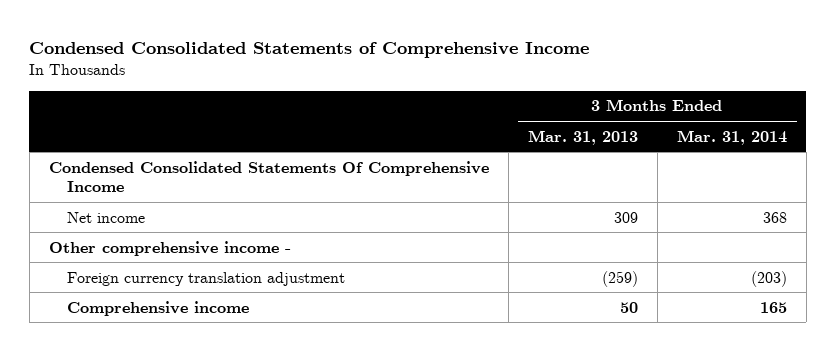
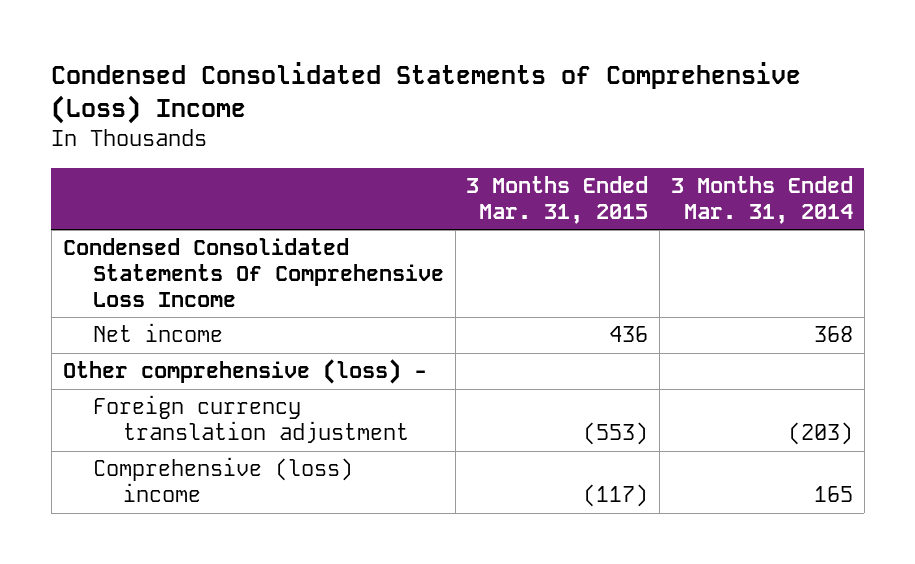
[29,41,590,58] Condensed Consolidated Statements of Comprehensive Income -> [51,62,802,125] Condensed Consolidated Statements of Comprehensive (Loss) Income
[527,129,638,145] Mar. 31, 2013 -> none
none -> [466,175,649,224] 3 Months Ended Mar. 31, 2015
[48,160,489,193] Condensed Consolidated Statements Of Comprehensive Income -> [62,238,444,308] Condensed Consolidated Statements Of Comprehensive Loss Income
[48,240,291,256] Other comprehensive income - -> [62,359,427,385] Other comprehensive (loss) -
[66,300,249,316] Comprehensive income -> [92,457,353,503] Comprehensive (loss) income

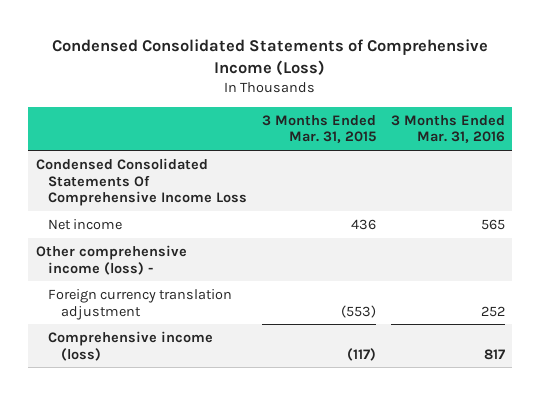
[51,62,802,125] Condensed Consolidated Statements of Comprehensive (Loss) Income -> [52,38,489,76] Condensed Consolidated Statements of Comprehensive Income (Loss)
[670,175,853,224] 3 Months Ended Mar. 31, 2014 -> none
none -> [390,114,505,144] 3 Months Ended Mar. 31, 2016
[62,238,444,308] Condensed Consolidated Statements Of Comprehensive Loss Income -> [35,157,248,207] Condensed Consolidated Statements Of Comprehensive Income Loss
[62,359,427,385] Other comprehensive (loss) - -> [35,244,187,275] Other comprehensive income (loss) -
[92,457,353,503] Comprehensive (loss) income -> [48,330,214,361] Comprehensive income (loss)

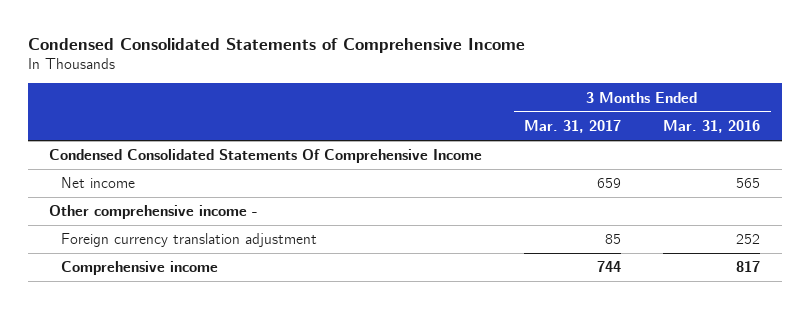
[52,38,489,76] Condensed Consolidated Statements of Comprehensive Income (Loss) -> [27,37,525,53] Condensed Consolidated Statements of Comprehensive Income
[261,114,376,144] 3 Months Ended Mar. 31, 2015 -> none
none -> [524,119,622,133] Mar. 31, 2017
[35,157,248,207] Condensed Consolidated Statements Of Comprehensive Income Loss -> [48,149,482,164] Condensed Consolidated Statements Of Comprehensive Income
[35,244,187,275] Other comprehensive income (loss) - -> [48,205,258,220] Other comprehensive income -
[48,330,214,361] Comprehensive income (loss) -> [61,261,219,276] Comprehensive income

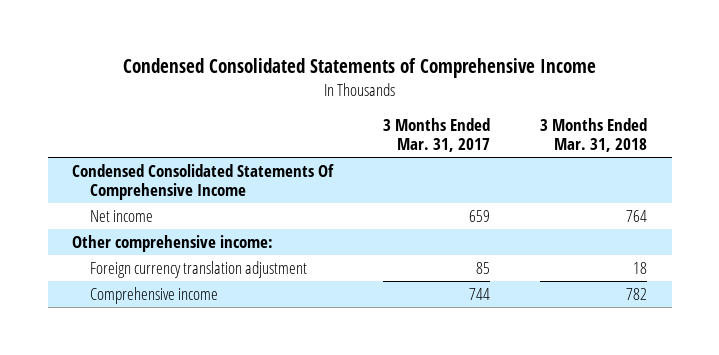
[663,119,761,133] Mar. 31, 2016 -> none
none -> [539,118,647,153] 3 Months Ended Mar. 31, 2018
[48,205,258,220] Other comprehensive income - -> [72,234,274,252] Other comprehensive income:

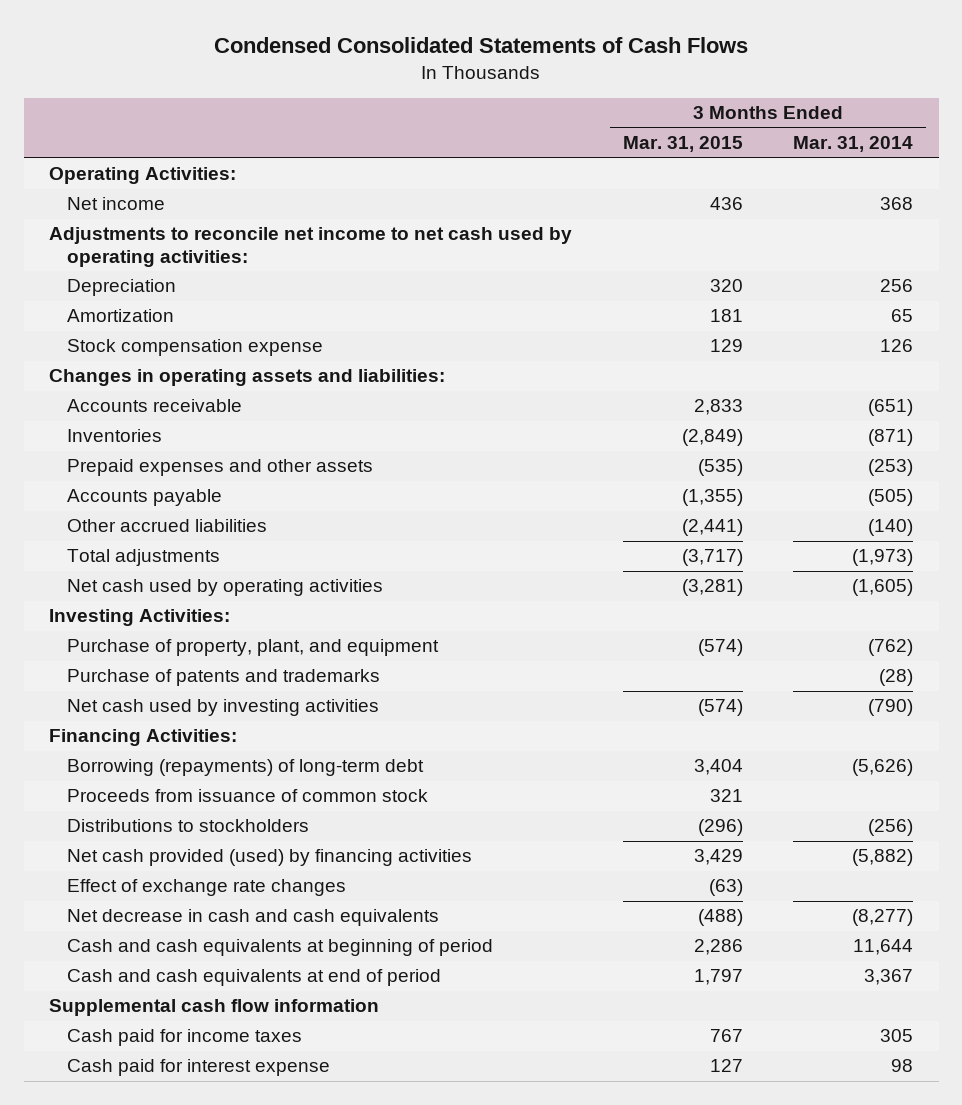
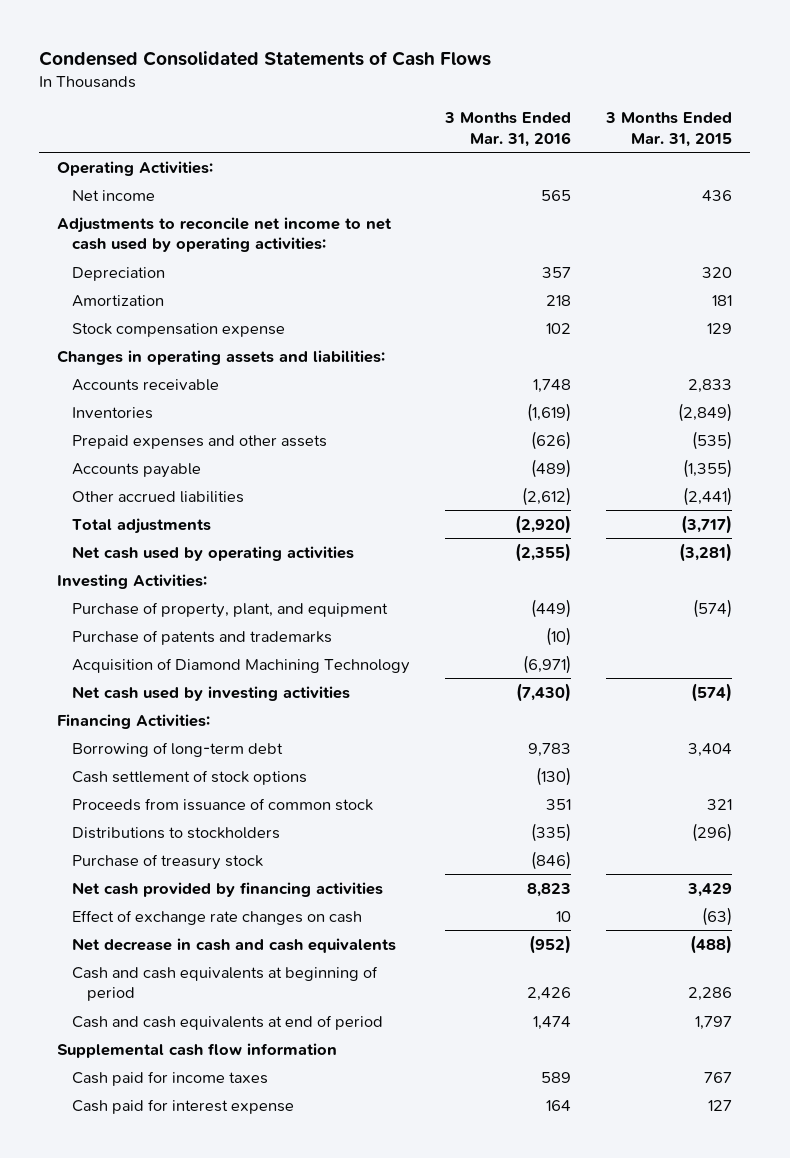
[793,136,914,153] Mar. 31, 2014 -> none
none -> [444,112,572,147] 3 Months Ended Mar. 31, 2016
none -> [71,657,410,674] Acquisition of Diamond Machining Technology
[66,759,424,777] Borrowing (repayments) of long-term debt -> [71,741,283,757] Borrowing of long-term debt
none -> [71,769,307,785] Cash settlement of stock options
none -> [71,853,263,870] Purchase of treasury stock
[66,849,472,867] Net cash provided (used) by financing activities -> [71,881,383,897] Net cash provided by financing activities
[66,879,346,897] Effect of exchange rate changes -> [71,909,362,925] Effect of exchange rate changes on cash

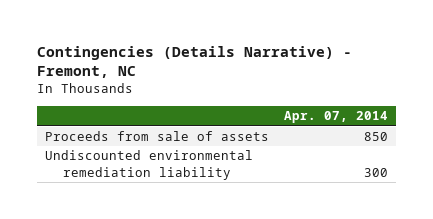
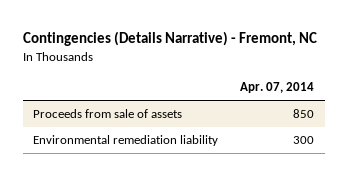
[44,150,253,180] Undiscounted environmental remediation liability -> [33,135,219,147] Environmental remediation liability

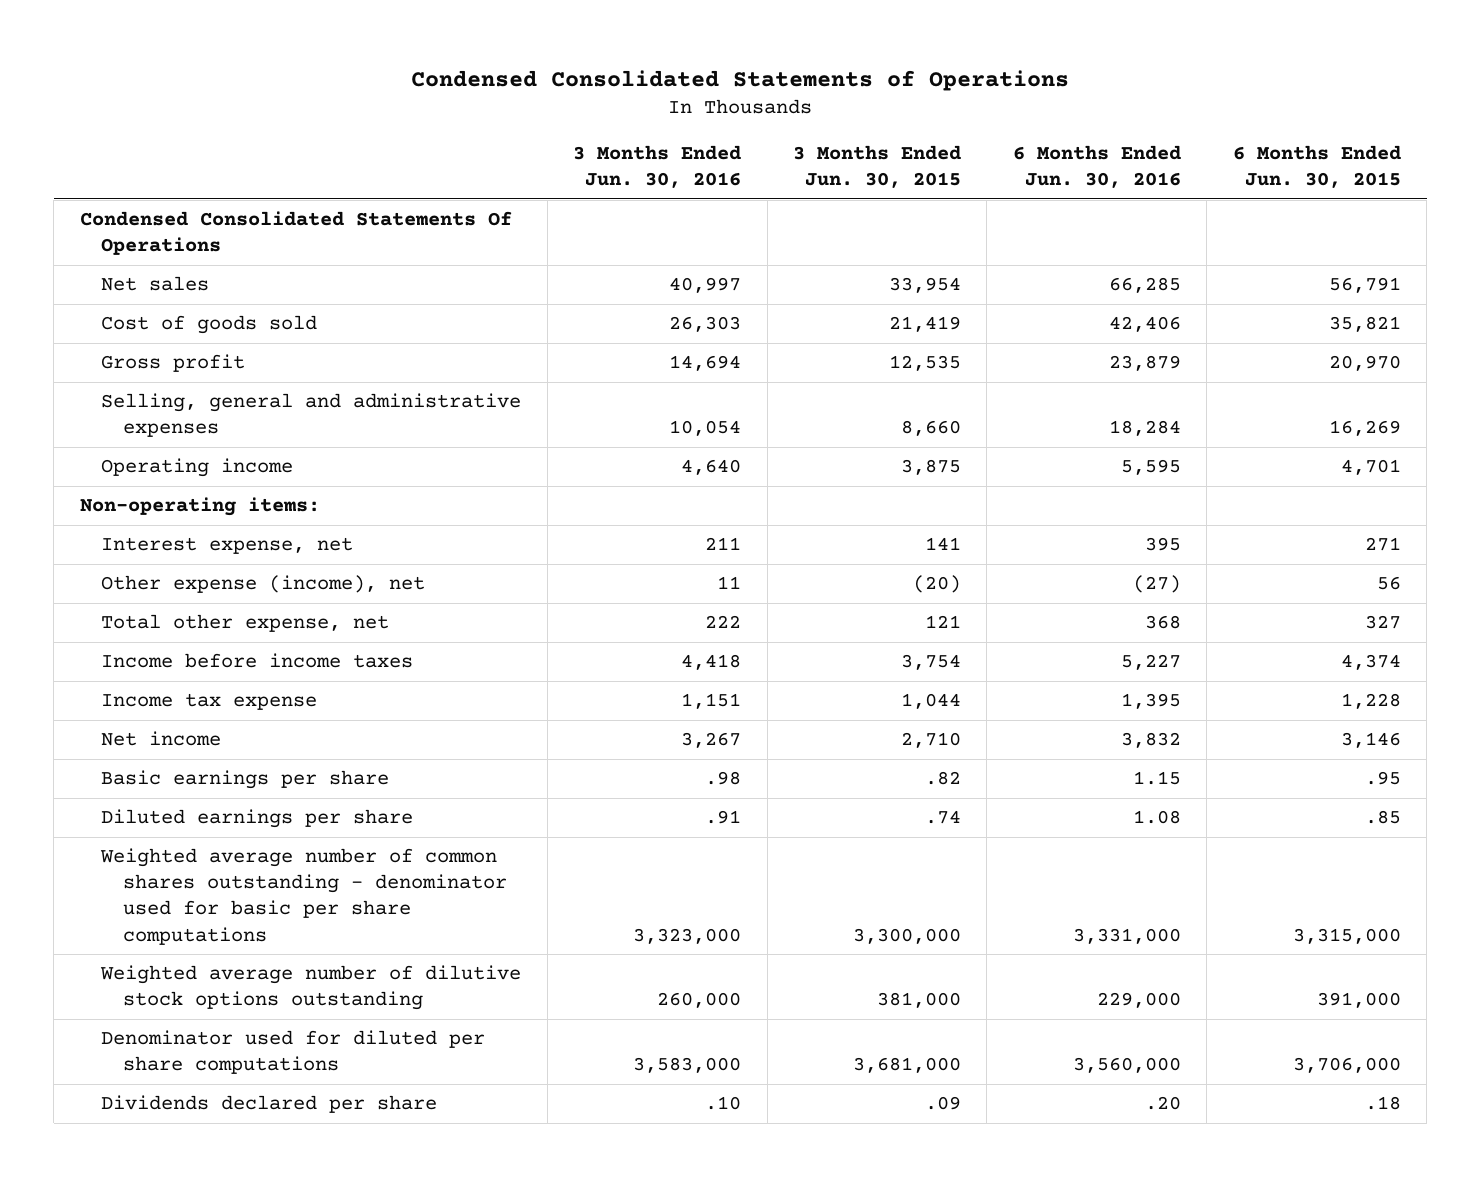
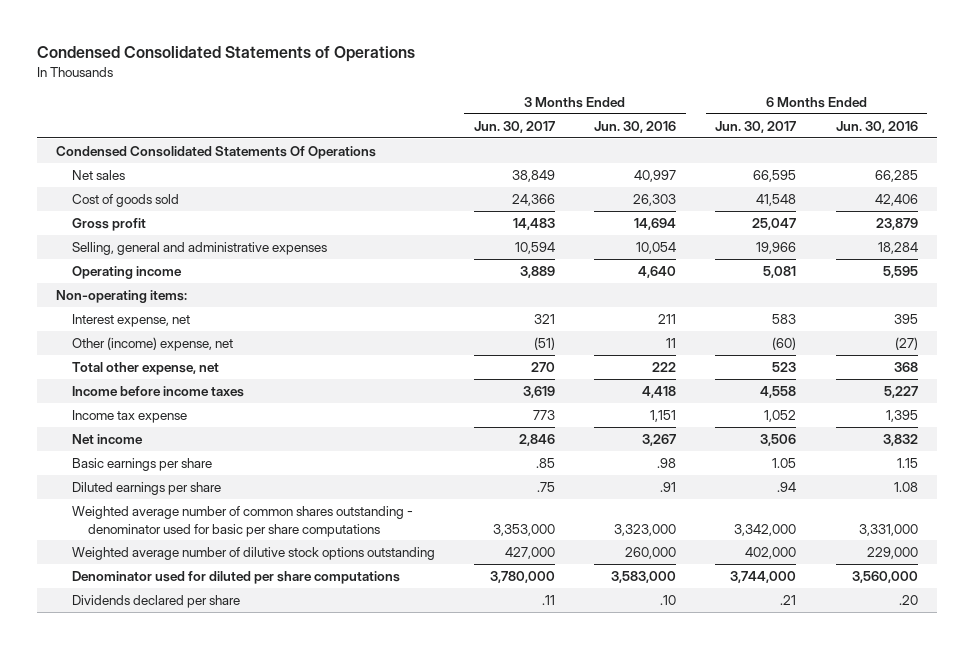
[792,145,961,189] 3 Months Ended Jun. 30, 2015 -> none
[1232,145,1401,189] 6 Months Ended Jun. 30, 2015 -> none
none -> [474,120,556,133] Jun. 30, 2017
none -> [715,120,797,133] Jun. 30, 2017
[101,575,426,594] Other expense (income), net -> [72,336,234,351] Other (income) expense, net

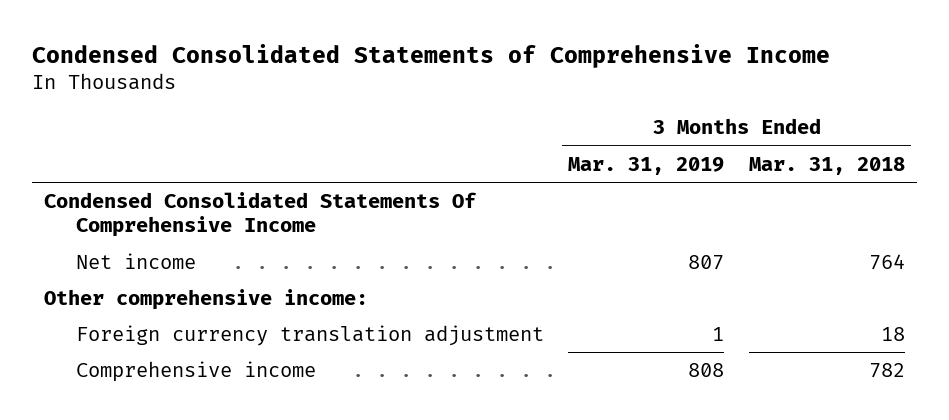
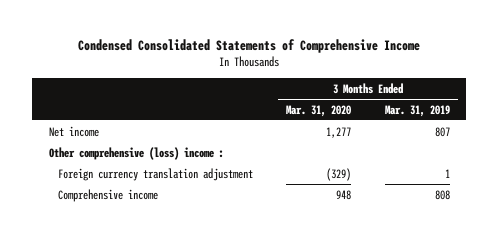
[748,156,905,175] Mar. 31, 2018 -> none
none -> [286,104,352,117] Mar. 31, 2020
[44,192,478,238] Condensed Consolidated Statements Of Comprehensive Income -> none
[44,289,369,311] Other comprehensive income: -> [48,146,224,160] Other comprehensive (loss) income :

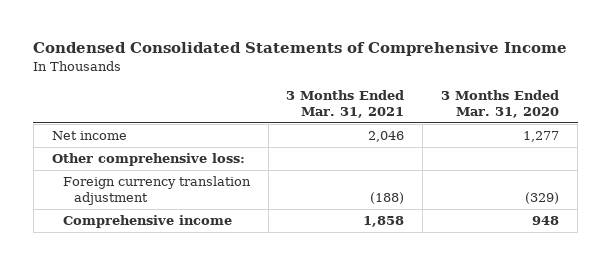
[384,104,450,117] Mar. 31, 2019 -> none
none -> [286,89,405,118] 3 Months Ended Mar. 31, 2021
[48,146,224,160] Other comprehensive (loss) income : -> [51,153,245,167] Other comprehensive loss:

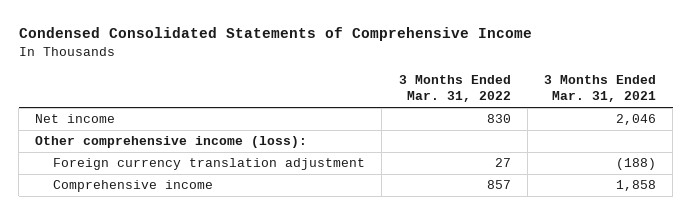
[441,89,560,118] 3 Months Ended Mar. 31, 2020 -> none
none -> [398,74,511,103] 3 Months Ended Mar. 31, 2022
[51,153,245,167] Other comprehensive loss: -> [35,136,308,149] Other comprehensive income (loss):

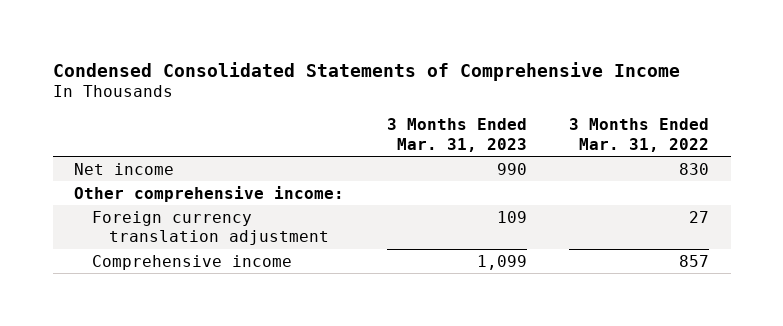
[543,74,656,103] 3 Months Ended Mar. 31, 2021 -> none
none -> [386,118,527,152] 3 Months Ended Mar. 31, 2023
[35,136,308,149] Other comprehensive income (loss): -> [74,185,345,202] Other comprehensive income:

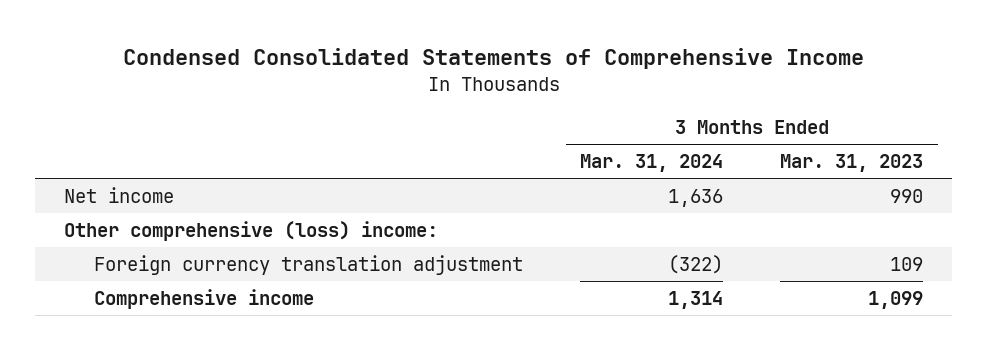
[569,118,710,152] 3 Months Ended Mar. 31, 2022 -> none
none -> [580,154,724,173] Mar. 31, 2024
[74,185,345,202] Other comprehensive income: -> [63,221,438,242] Other comprehensive (loss) income:

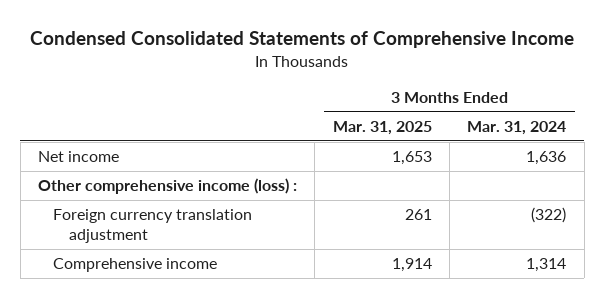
[780,154,924,173] Mar. 31, 2023 -> none
none -> [332,121,432,136] Mar. 31, 2025
[63,221,438,242] Other comprehensive (loss) income: -> [38,178,298,195] Other comprehensive income (loss) :

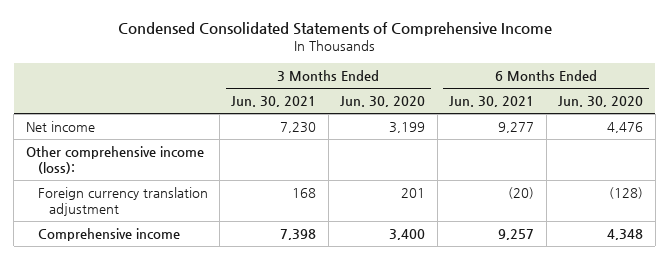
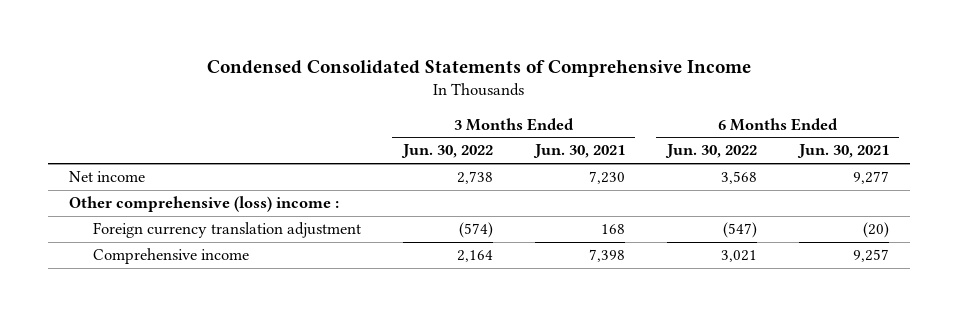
[340,96,426,108] Jun. 30, 2020 -> none
[558,96,644,108] Jun. 30, 2020 -> none
none -> [400,144,493,159] Jun. 30, 2022
none -> [664,144,757,159] Jun. 30, 2022
[25,146,204,174] Other comprehensive income (loss): -> [68,196,339,213] Other comprehensive (loss) income :

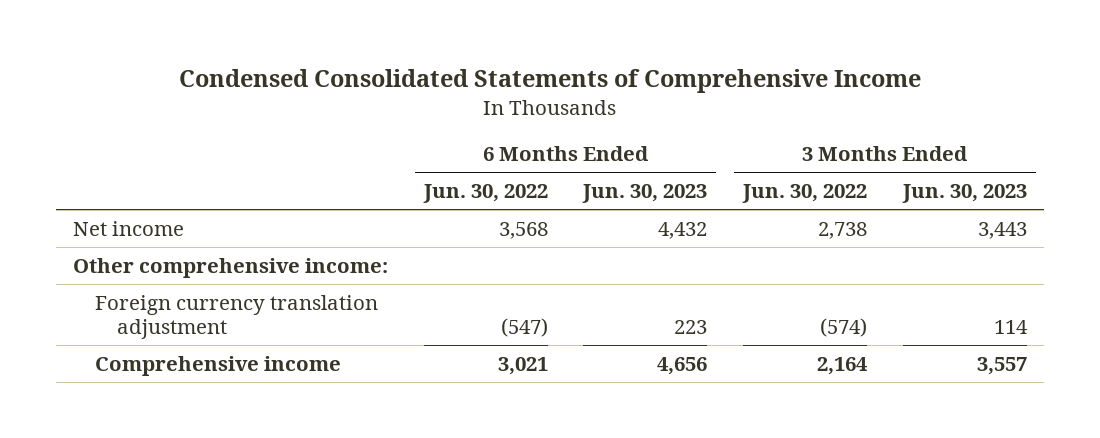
[532,144,625,159] Jun. 30, 2021 -> none
[796,144,889,159] Jun. 30, 2021 -> none
none -> [582,183,708,203] Jun. 30, 2023
none -> [901,183,1027,203] Jun. 30, 2023
[68,196,339,213] Other comprehensive (loss) income : -> [73,257,389,278] Other comprehensive income:

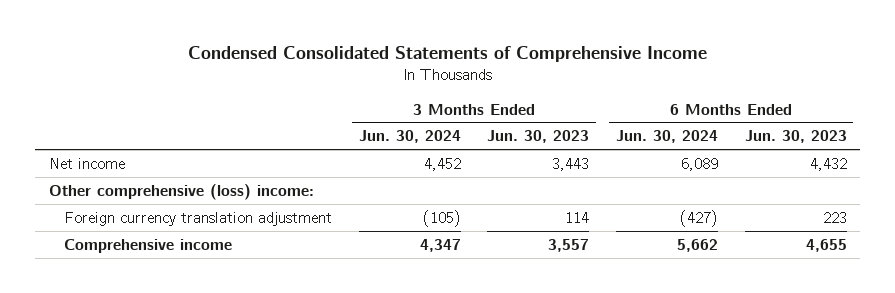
[422,183,548,203] Jun. 30, 2022 -> none
[742,183,868,203] Jun. 30, 2022 -> none
none -> [358,130,461,144] Jun. 30, 2024
none -> [615,130,718,144] Jun. 30, 2024
[73,257,389,278] Other comprehensive income: -> [48,183,314,200] Other comprehensive (loss) income:
[657,356,708,375] 4,656 -> [805,238,847,252] 4,655

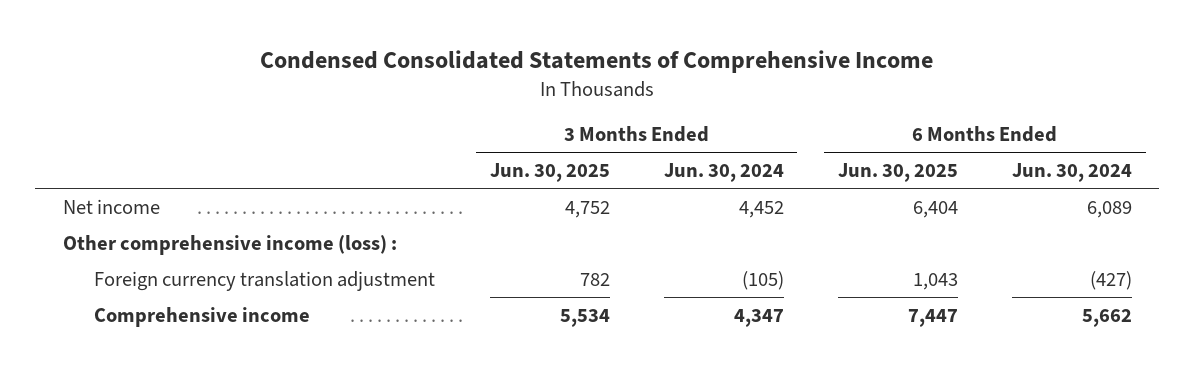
[487,130,590,144] Jun. 30, 2023 -> none
[744,130,847,144] Jun. 30, 2023 -> none
none -> [489,163,610,183] Jun. 30, 2025
none -> [837,163,958,183] Jun. 30, 2025
[48,183,314,200] Other comprehensive (loss) income: -> [62,234,397,255] Other comprehensive income (loss) :

